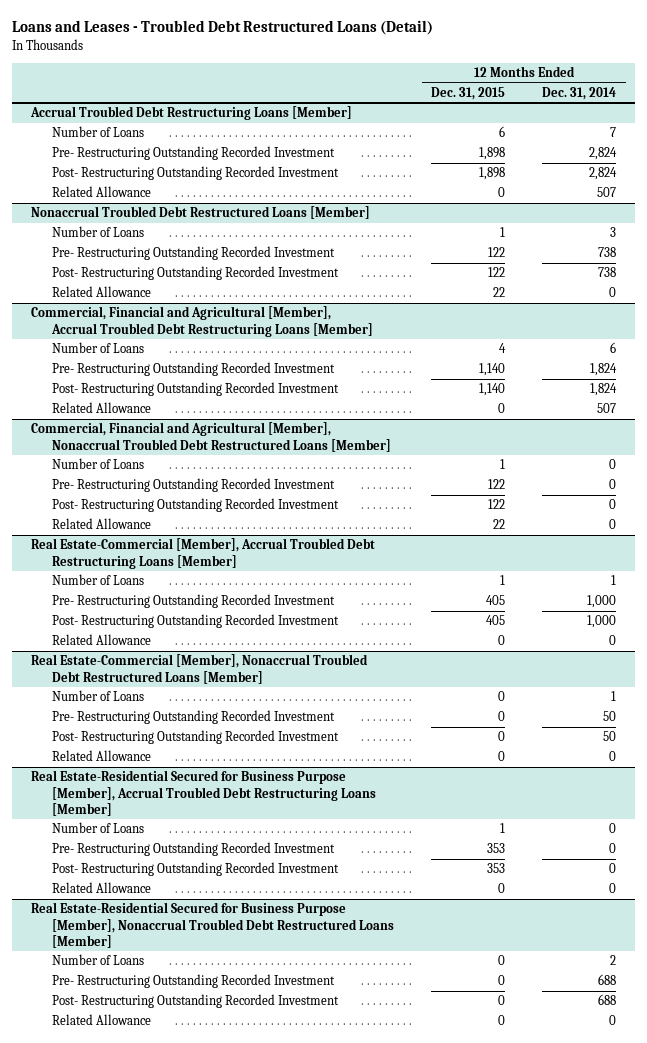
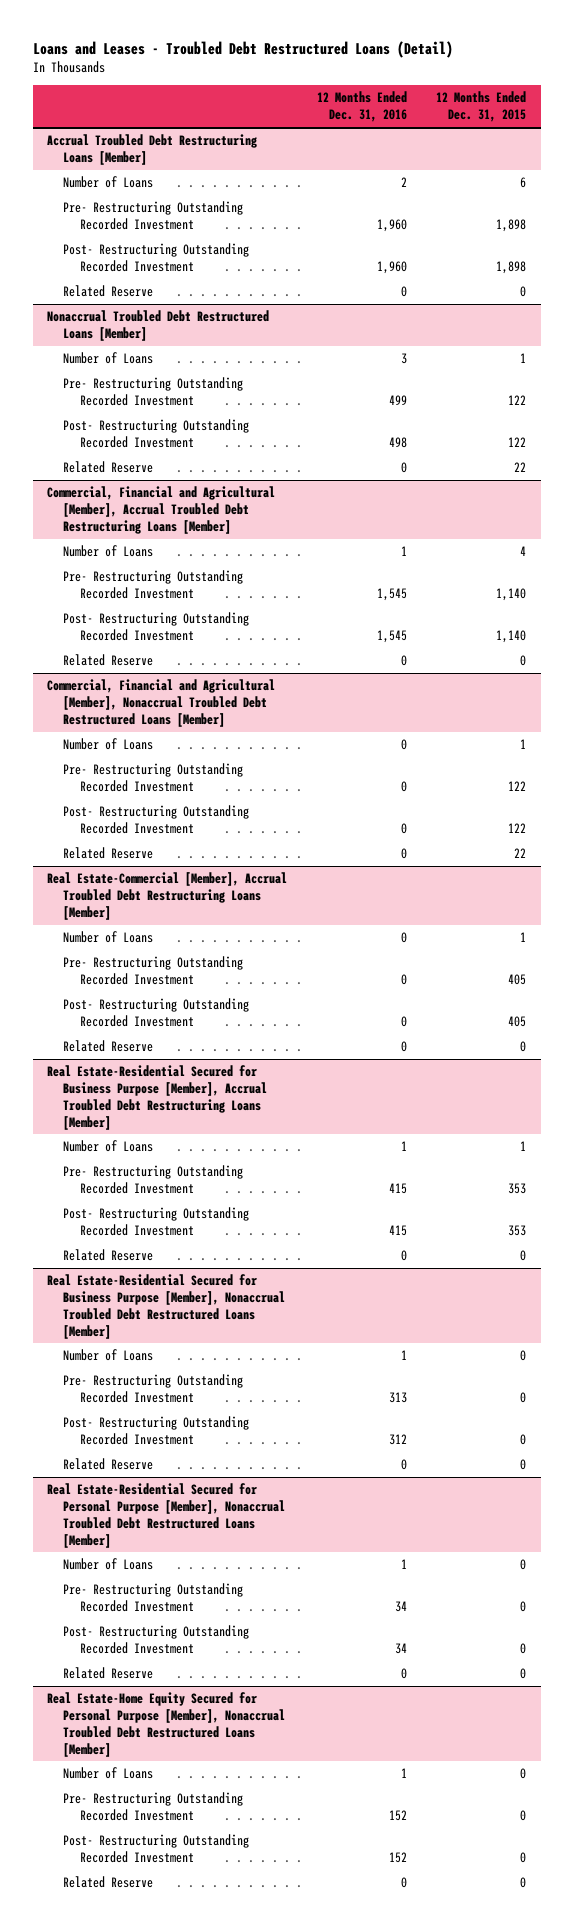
[542,86,617,100] Dec. 31, 2014 -> none
none -> [316,91,407,123] 12 Months Ended Dec. 31, 2016
[51,186,151,198] Related Allowance -> [63,285,154,298] Related Reserve
[51,286,151,298] Related Allowance -> [63,461,154,474] Related Reserve
[51,402,151,414] Related Allowance -> [63,654,154,667] Related Reserve
[51,518,151,530] Related Allowance -> [63,847,154,860] Related Reserve
[31,654,369,684] Real Estate-Commercial [Member], Nonaccrual Troubled Debt Restructured Loans [Member] -> none
[51,690,144,702] Number of Loans -> none
[51,710,335,725] Pre- Restructuring Outstanding Recorded Investment -> none
[51,730,339,745] Post- Restructuring Outstanding Recorded Investment -> none
[51,750,151,762] Related Allowance -> none
[51,634,151,646] Related Allowance -> [63,1040,154,1053] Related Reserve
[51,882,151,894] Related Allowance -> [63,1249,154,1262] Related Reserve
[51,1014,151,1026] Related Allowance -> [63,1458,154,1471] Related Reserve
none -> [47,1483,286,1548] Real Estate-Residential Secured for Personal Purpose [Member], Nonaccrual Troubled Debt Restructured Loans [Member]
none -> [63,1558,154,1571] Number of Loans
none -> [63,1583,244,1613] Pre- Restructuring Outstanding Recorded Investment
none -> [63,1625,250,1655] Post- Restructuring Outstanding Recorded Investment
none -> [63,1667,154,1680] Related Reserve
none -> [47,1692,286,1757] Real Estate-Home Equity Secured for Personal Purpose [Member], Nonaccrual Troubled Debt Restructured Loans [Member]
none -> [63,1767,154,1780] Number of Loans
none -> [63,1792,244,1822] Pre- Restructuring Outstanding Recorded Investment
none -> [63,1834,250,1864] Post- Restructuring Outstanding Recorded Investment
none -> [63,1876,154,1889] Related Reserve

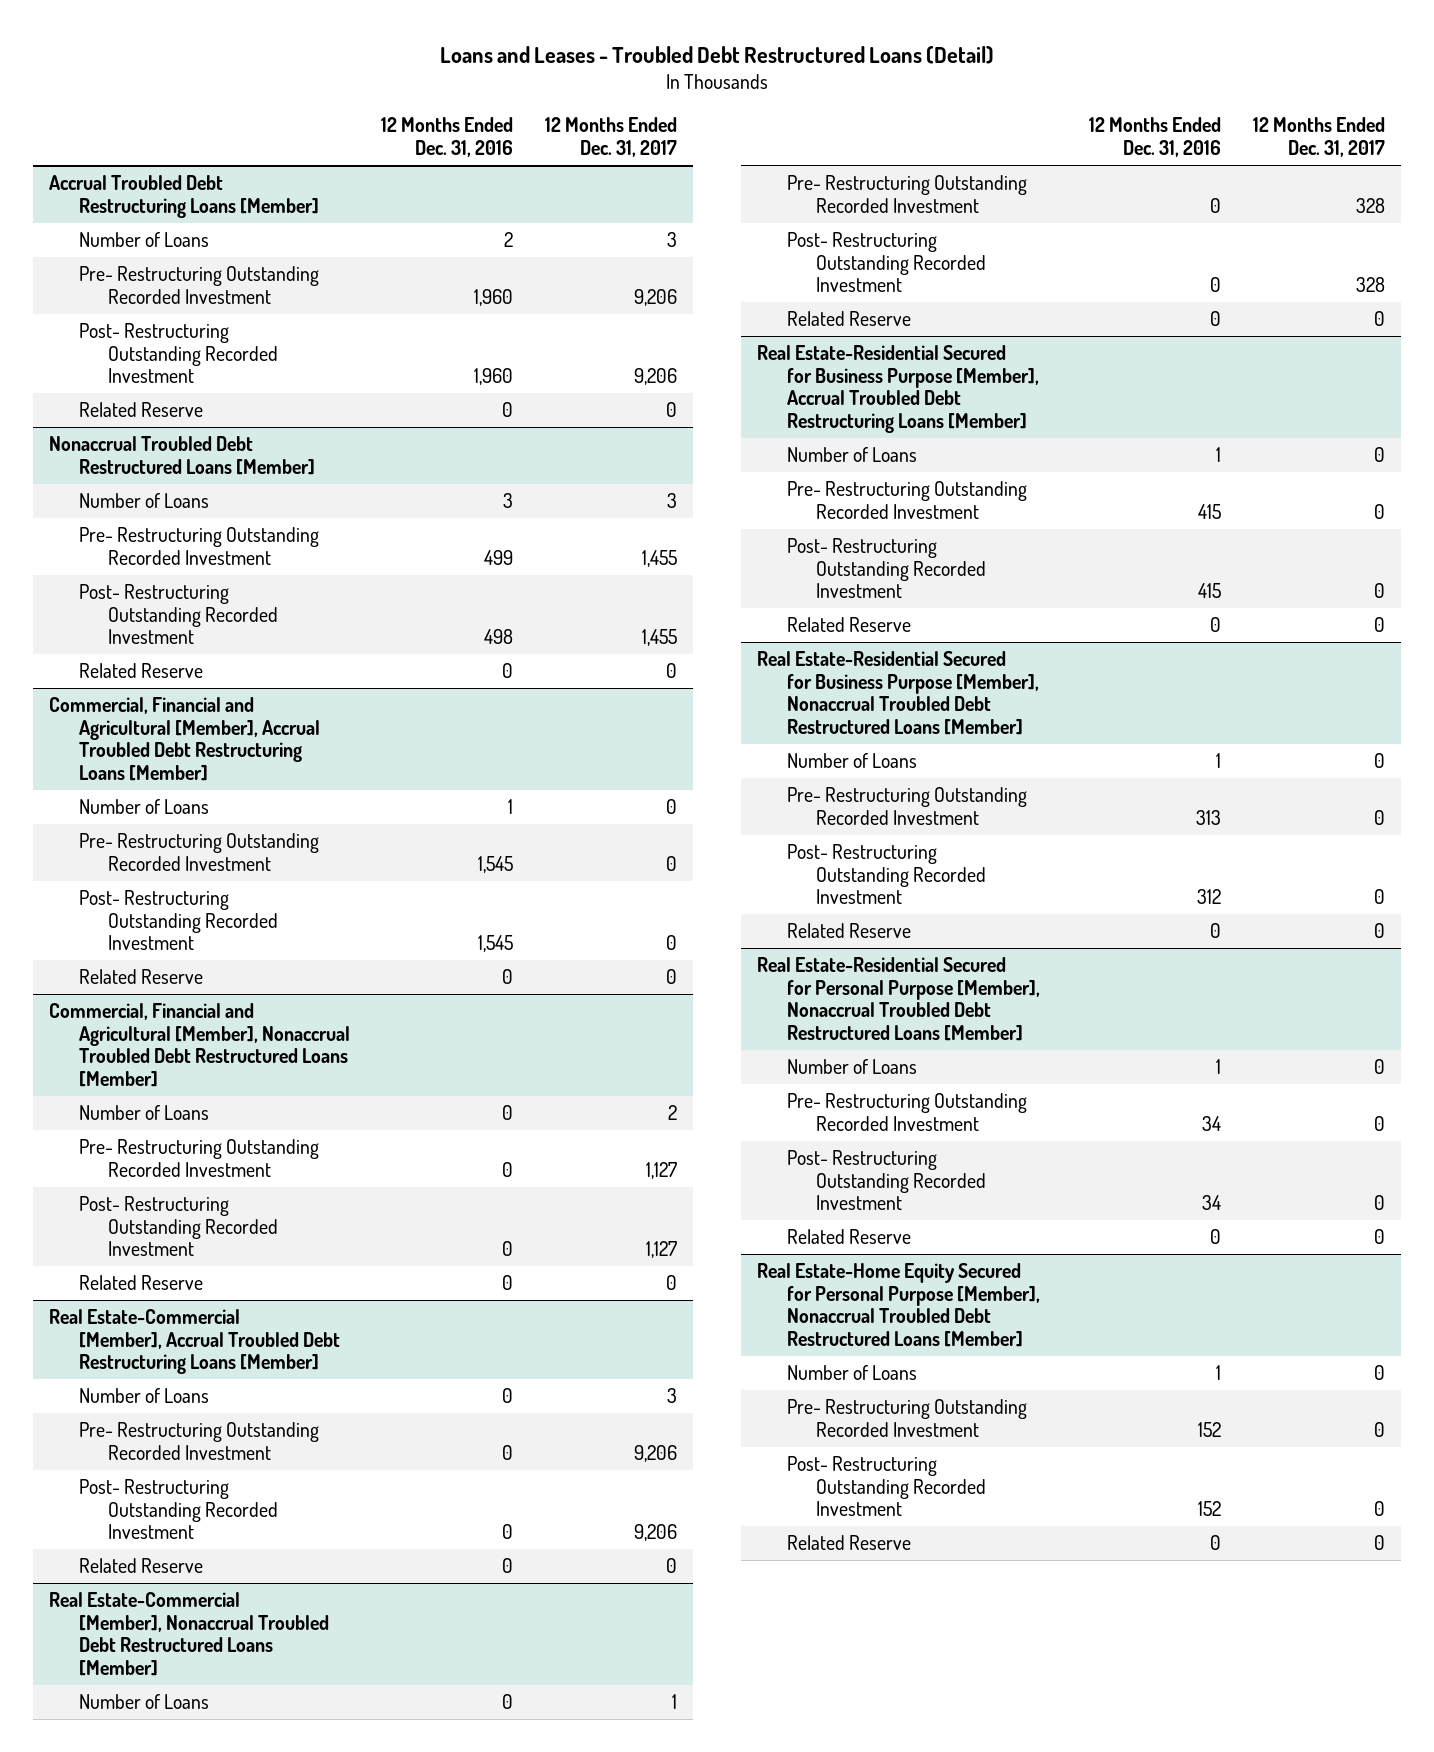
[435,91,526,123] 12 Months Ended Dec. 31, 2015 -> none
none -> [544,117,677,158] 12 Months Ended Dec. 31, 2017
none -> [48,1592,329,1676] Real Estate-Commercial [Member], Nonaccrual Troubled Debt Restructured Loans [Member]
none -> [78,1694,209,1710] Number of Loans
none -> [786,175,1027,213] Pre- Restructuring Outstanding Recorded Investment
none -> [786,232,987,293] Post- Restructuring Outstanding Recorded Investment
none -> [786,311,911,327] Related Reserve

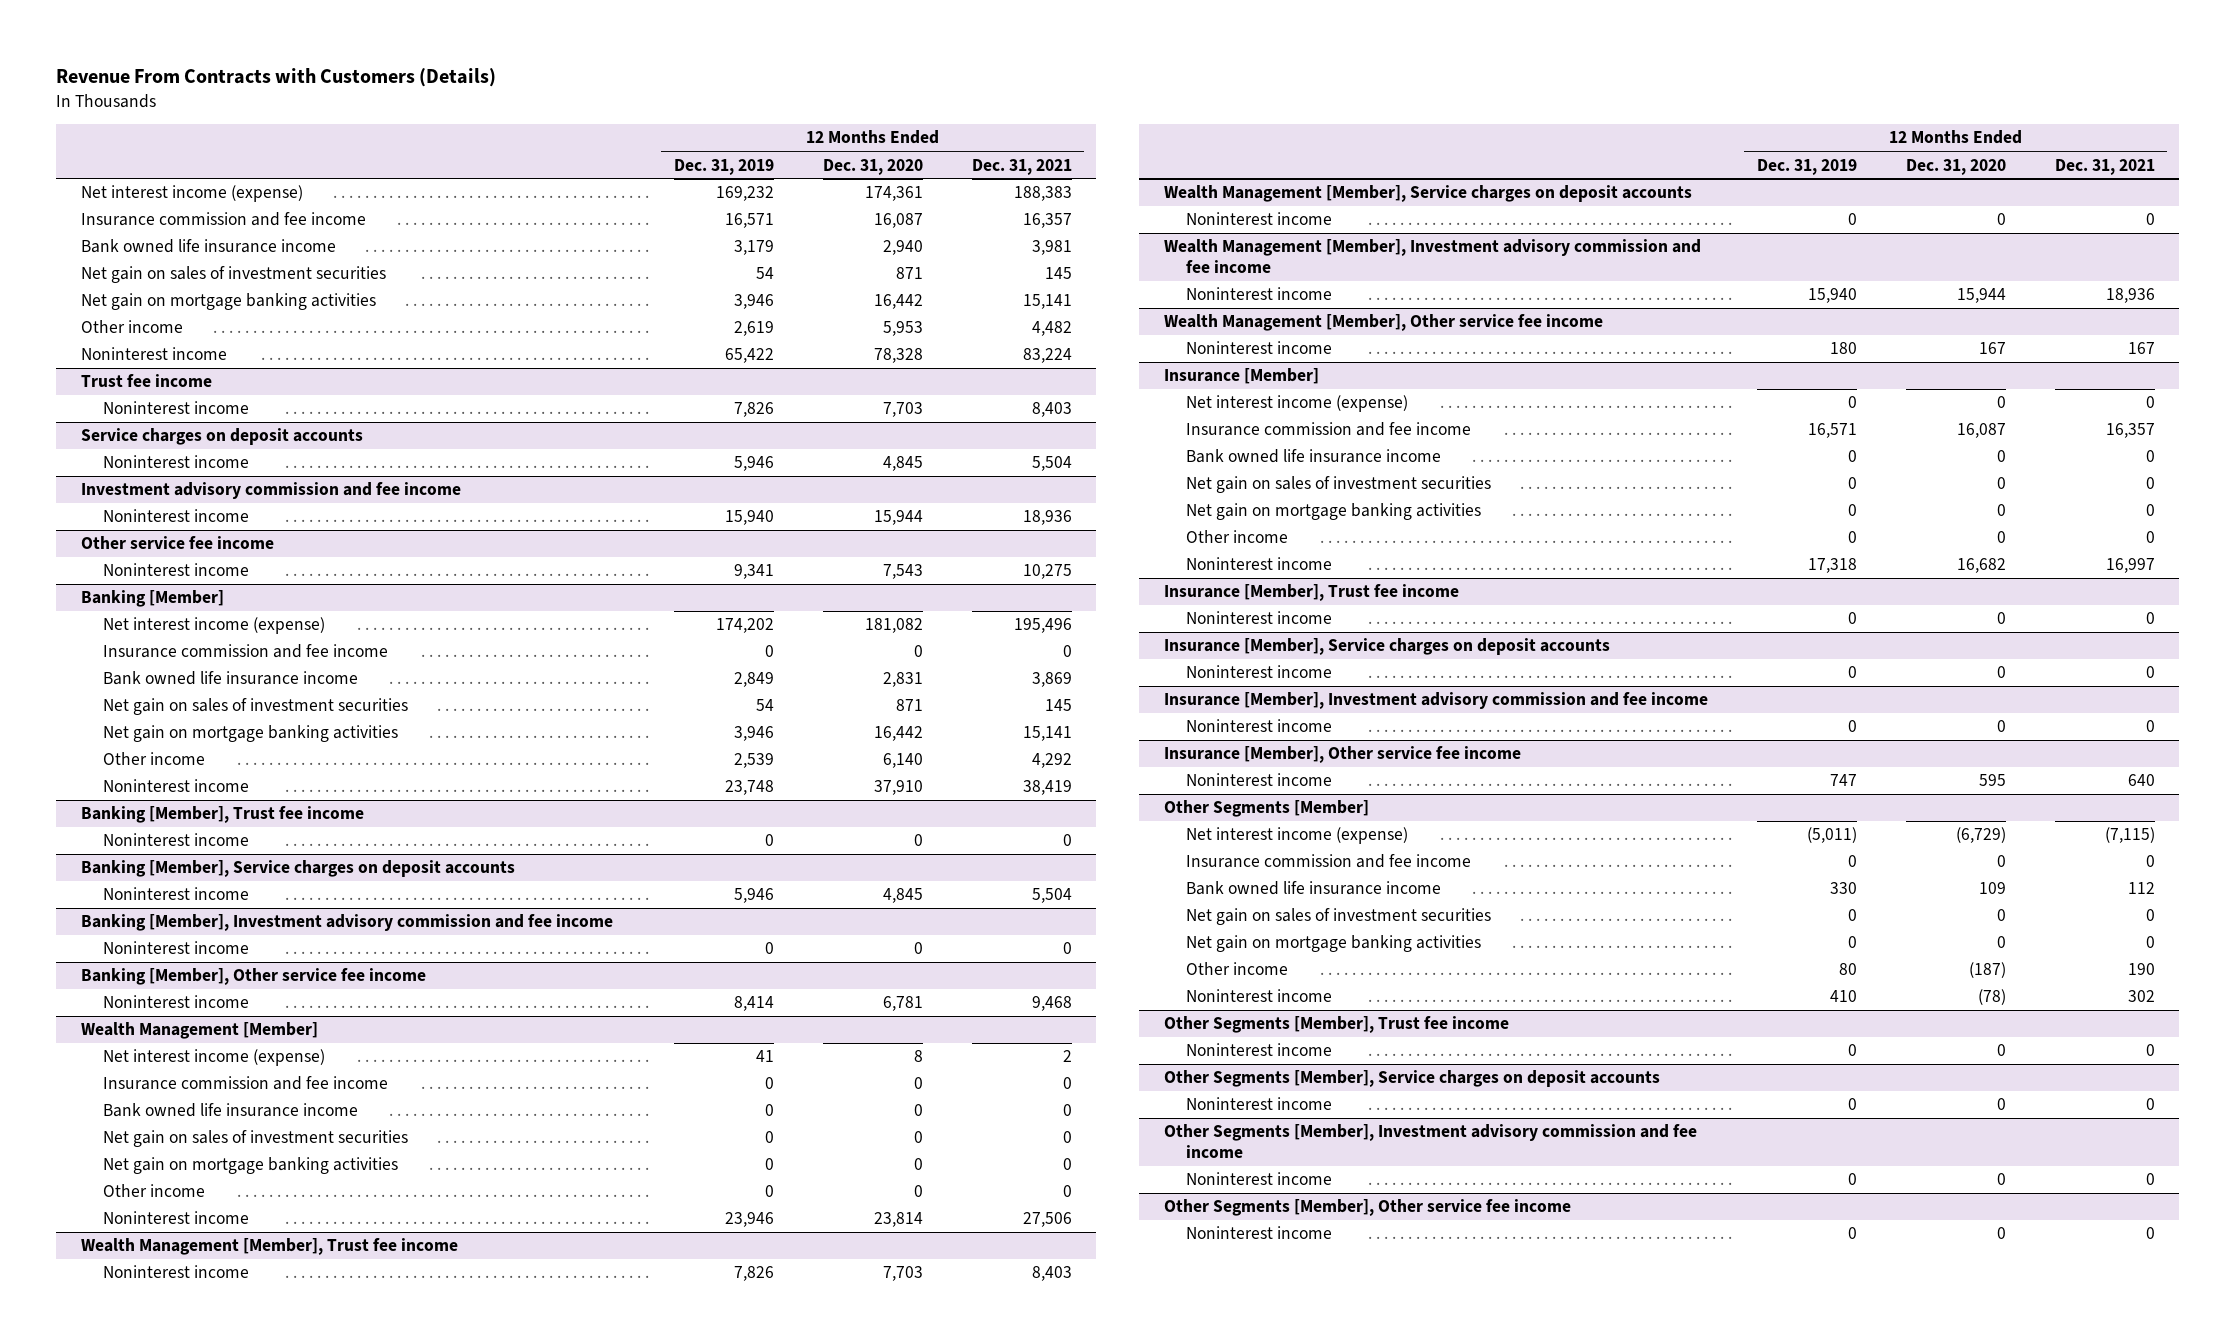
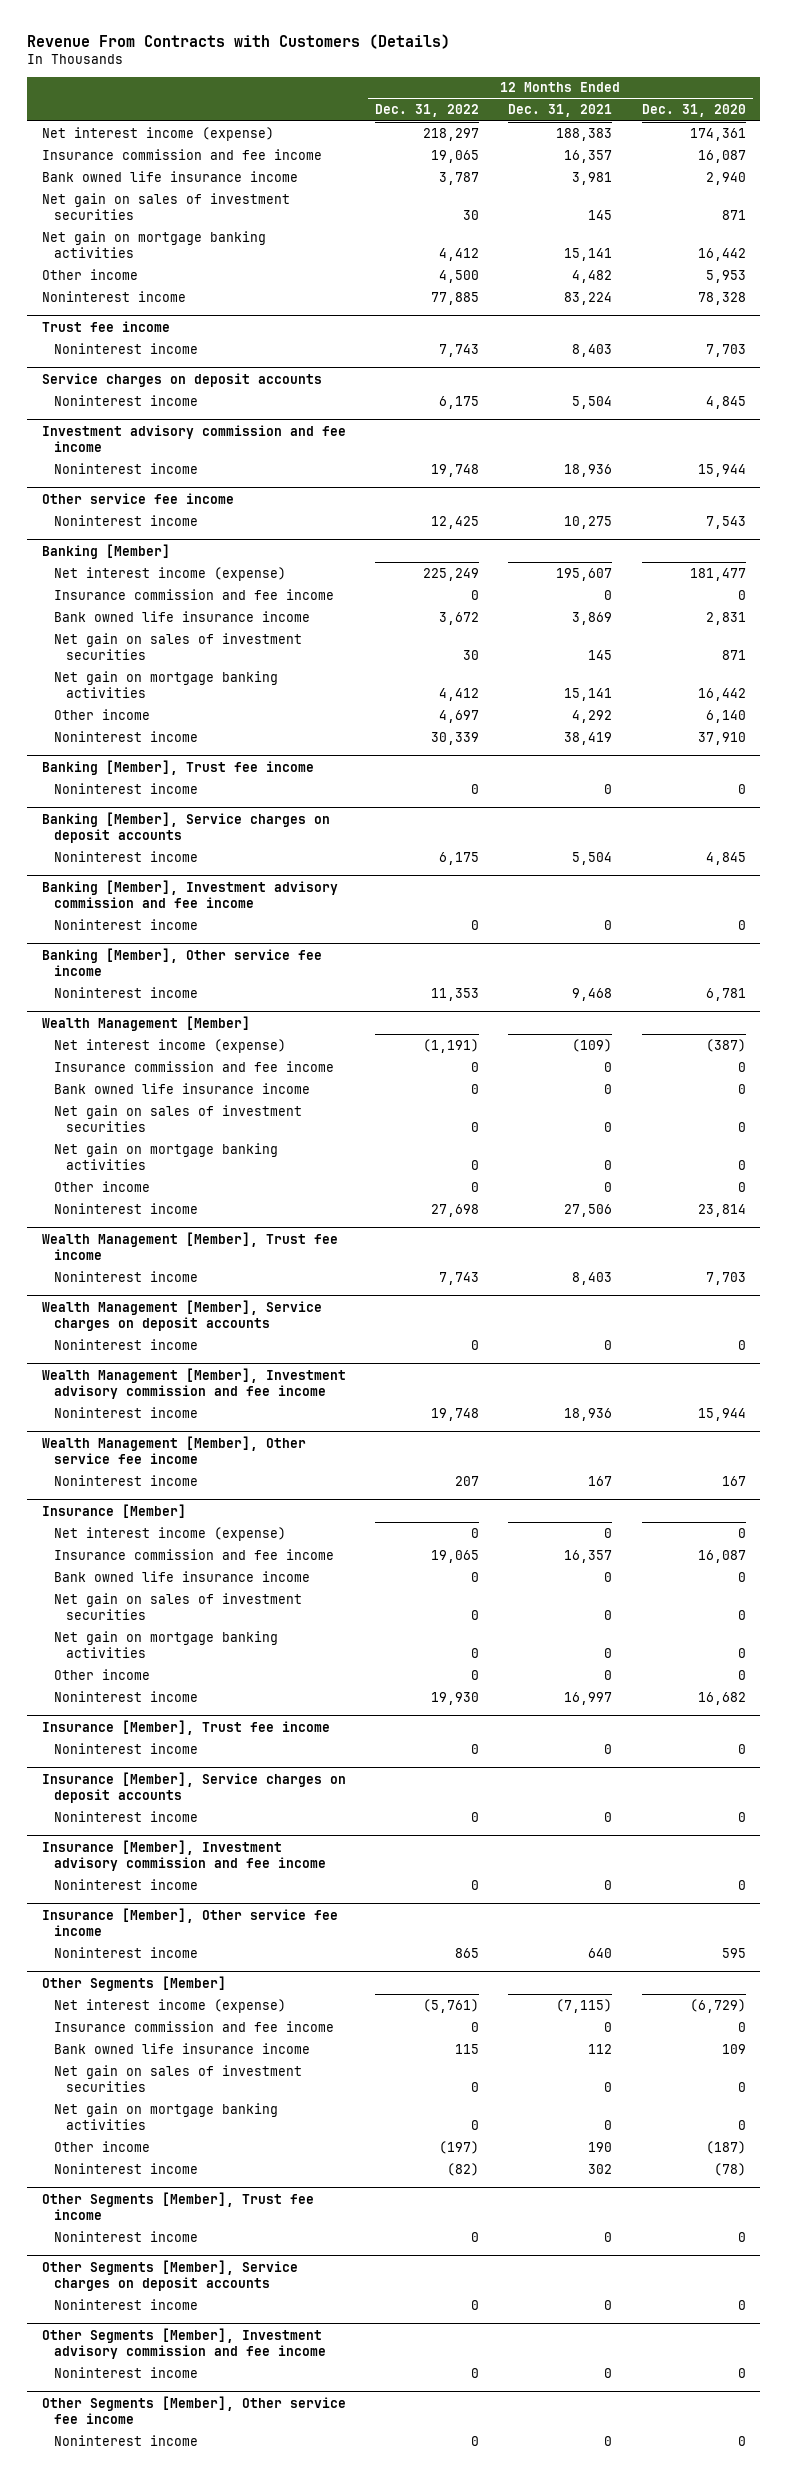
[673,158,774,175] Dec. 31, 2019 -> none
none -> [375,104,480,118] Dec. 31, 2022
[864,618,923,634] 181,082 -> [689,567,746,581] 181,477
[1013,618,1072,634] 195,496 -> [556,567,613,581] 195,607
[913,1050,923,1063] 8 -> [705,1038,746,1052] (387)
[1062,1050,1072,1063] 2 -> [572,1038,613,1052] (109)

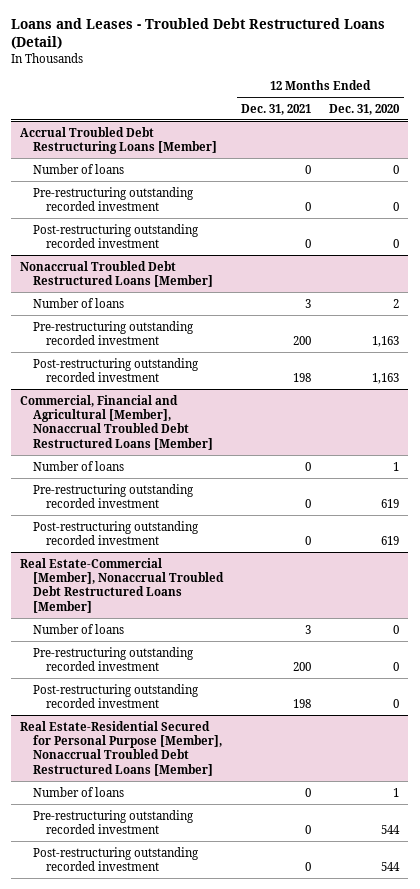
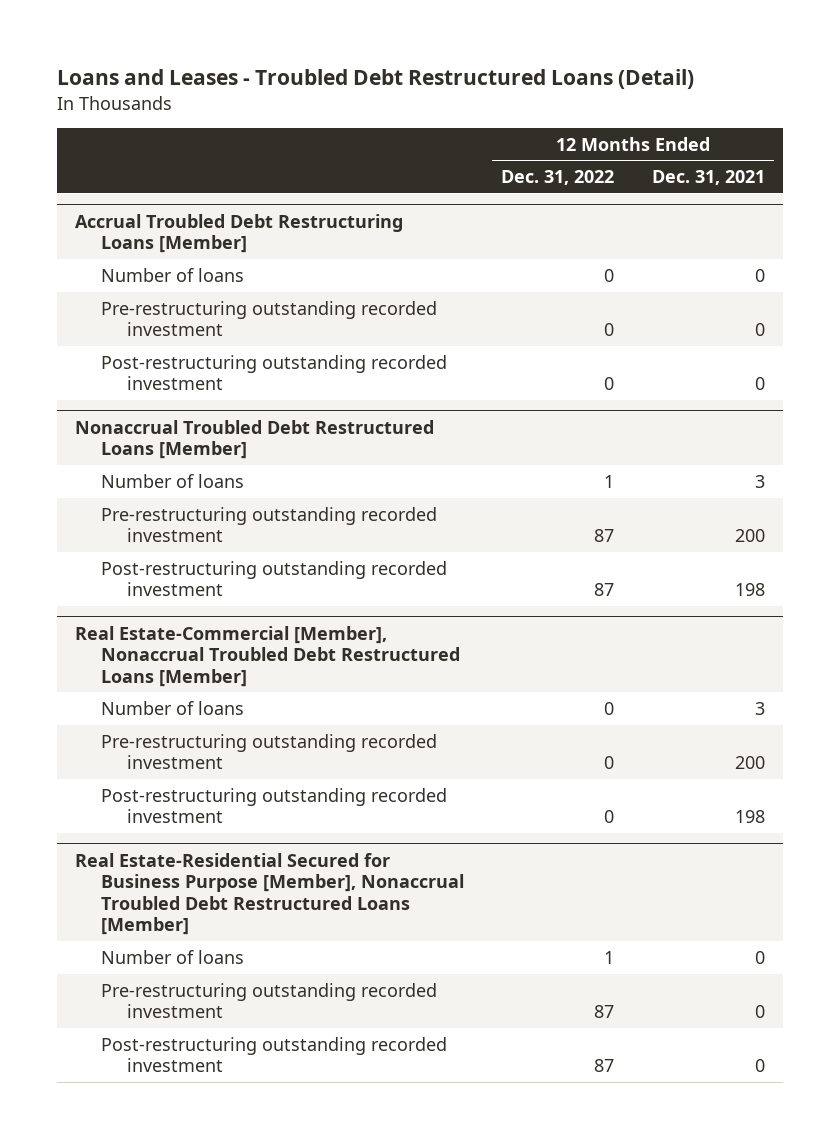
[329,103,401,115] Dec. 31, 2020 -> none
none -> [501,170,615,186] Dec. 31, 2022
[20,394,214,450] Commercial, Financial and Agricultural [Member], Nonaccrual Troubled Debt Restructured Loans [Member] -> none
[33,460,125,471] Number of loans -> none
[33,483,195,508] Pre-restructuring outstanding recorded investment -> none
[33,520,200,545] Post-restructuring outstanding recorded investment -> none
[20,720,223,776] Real Estate-Residential Secured for Personal Purpose [Member], Nonaccrual Troubled Debt Restructured Loans [Member] -> [75,852,465,936] Real Estate-Residential Secured for Business Purpose [Member], Nonaccrual Troubled Debt Restructured Loans [Member]

